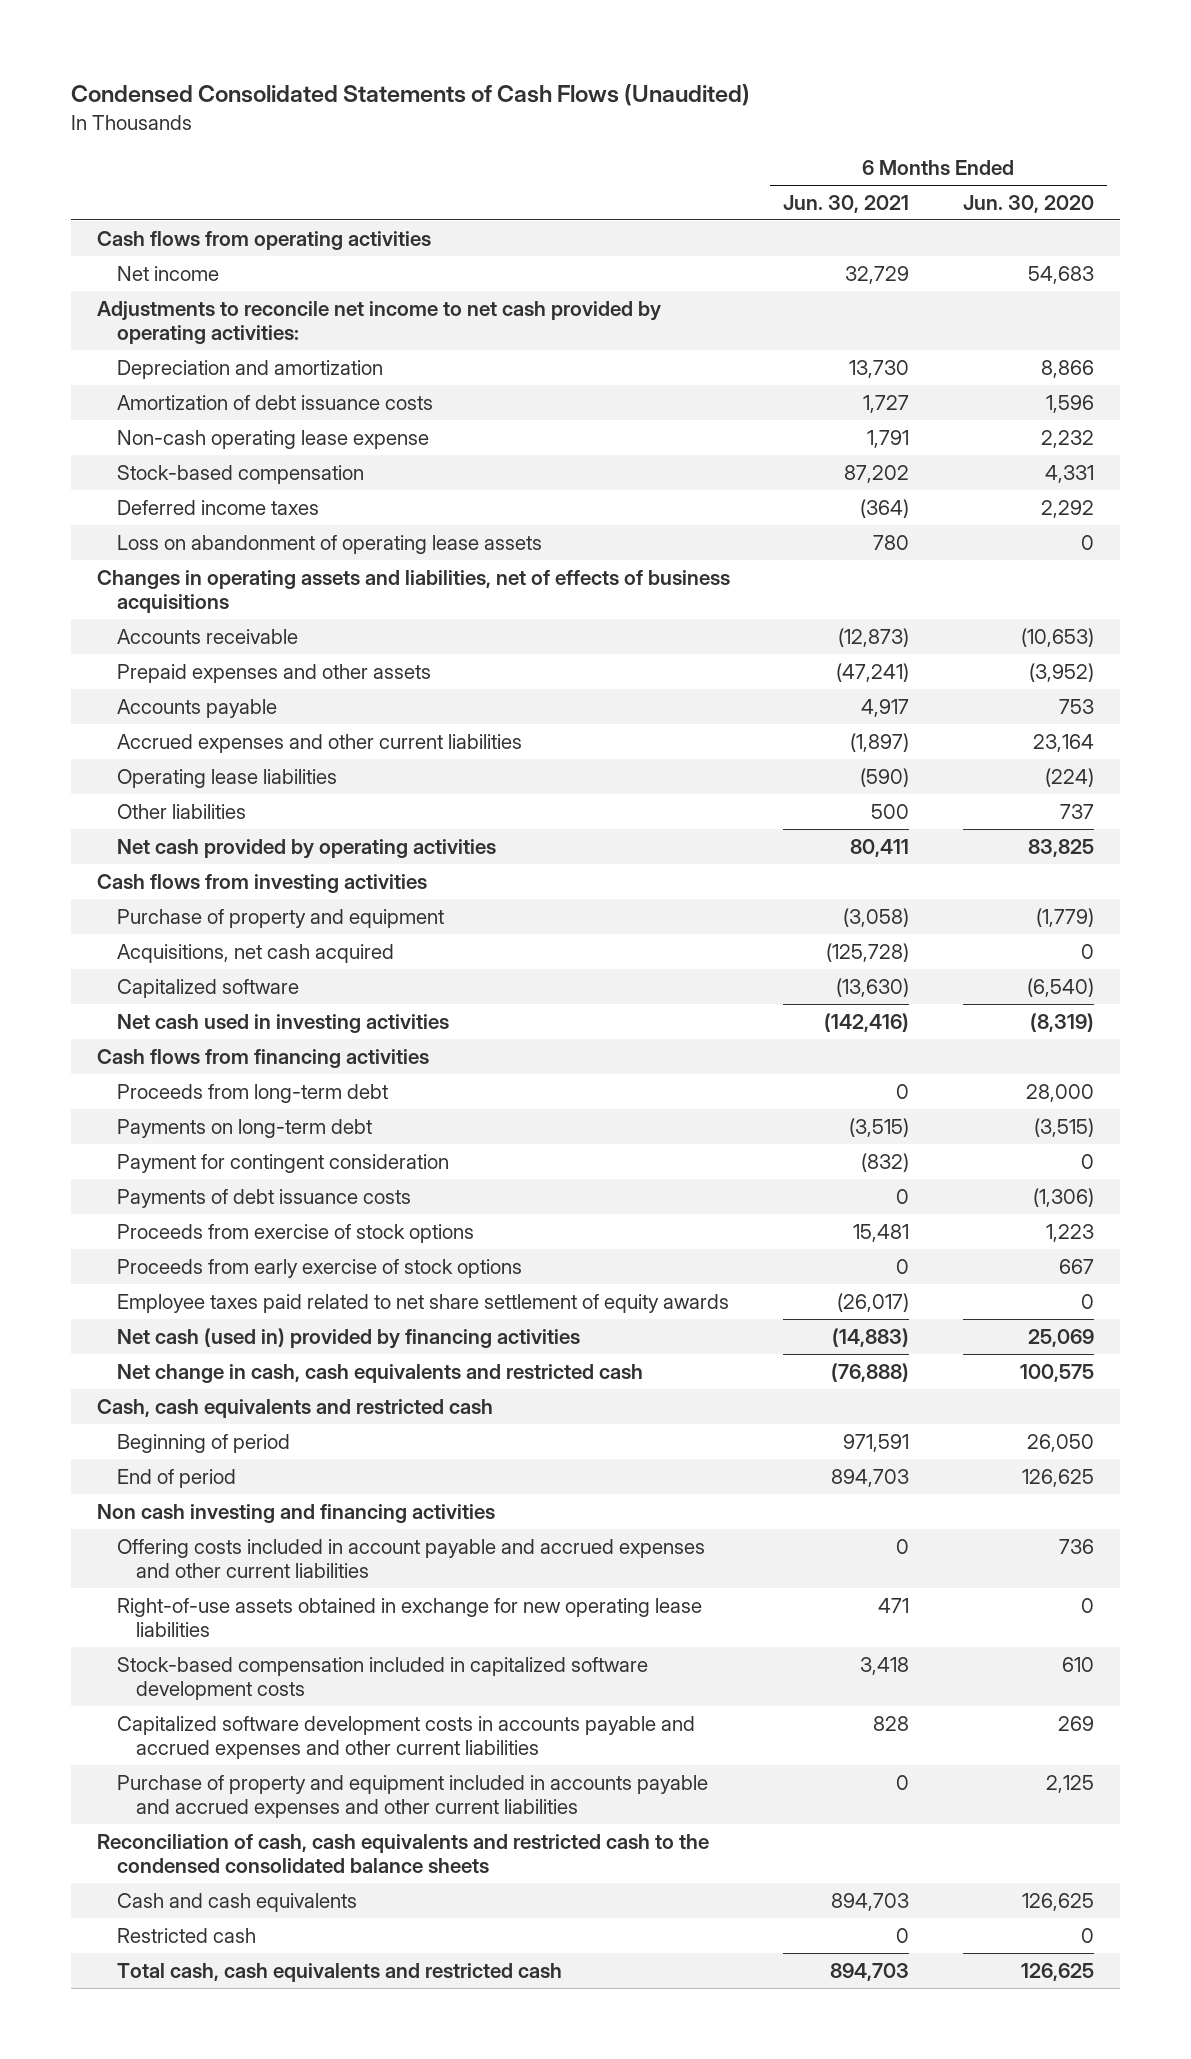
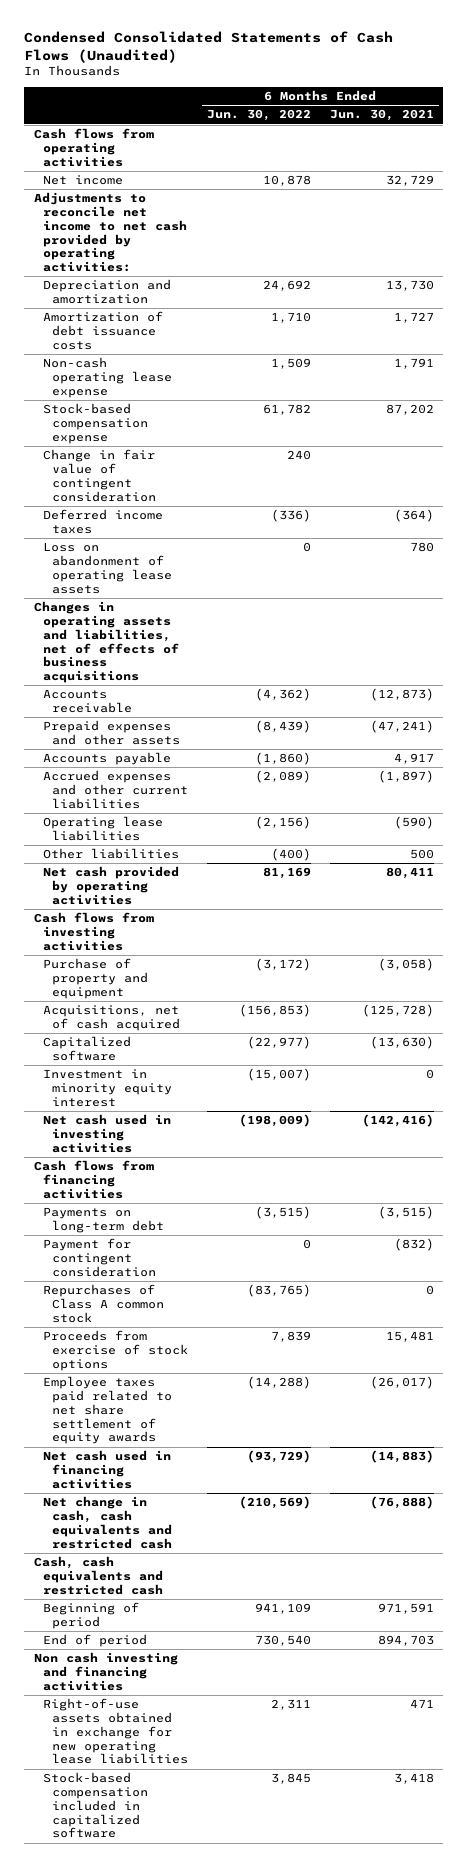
[962,194,1094,213] Jun. 30, 2020 -> none
none -> [206,109,311,122] Jun. 30, 2022
[116,464,364,484] Stock-based compensation -> [42,403,149,444] Stock-based compensation expense
none -> [42,449,157,502] Change in fair value of contingent consideration
[116,943,394,963] Acquisitions, net cash acquired -> [42,1005,181,1032] Acquisitions, net of cash acquired
none -> [42,1069,173,1107] Investment in minority equity interest
[116,1083,388,1103] Proceeds from long-term debt -> none
[116,1188,411,1208] Payments of debt issuance costs -> none
none -> [42,1284,165,1323] Repurchases of Class A common stock
[116,1258,522,1278] Proceeds from early exercise of stock options -> none
[116,1327,580,1349] Net cash (used in) provided by financing activities -> [42,1450,171,1489] Net cash used in financing activities
[116,1538,705,1578] Offering costs included in account payable and accrued expenses and other current liabilities -> none
[116,1715,695,1759] Capitalized software development costs in accounts payable and accrued expenses and other current liabilities -> none
[116,1774,708,1818] Purchase of property and equipment included in accounts payable and accrued expenses and other current liabilities -> none
[97,1833,710,1873] Reconciliation of cash, cash equivalents and restricted cash to the condensed consolidated balance sheets -> none
[116,1892,357,1912] Cash and cash equivalents -> none
[116,1927,256,1943] Restricted cash -> none
[116,1962,562,1982] Total cash, cash equivalents and restricted cash -> none
[116,1656,648,1700] Stock-based compensation included in capitalized software development costs -> [42,1772,149,1839] Stock-based compensation included in capitalized software

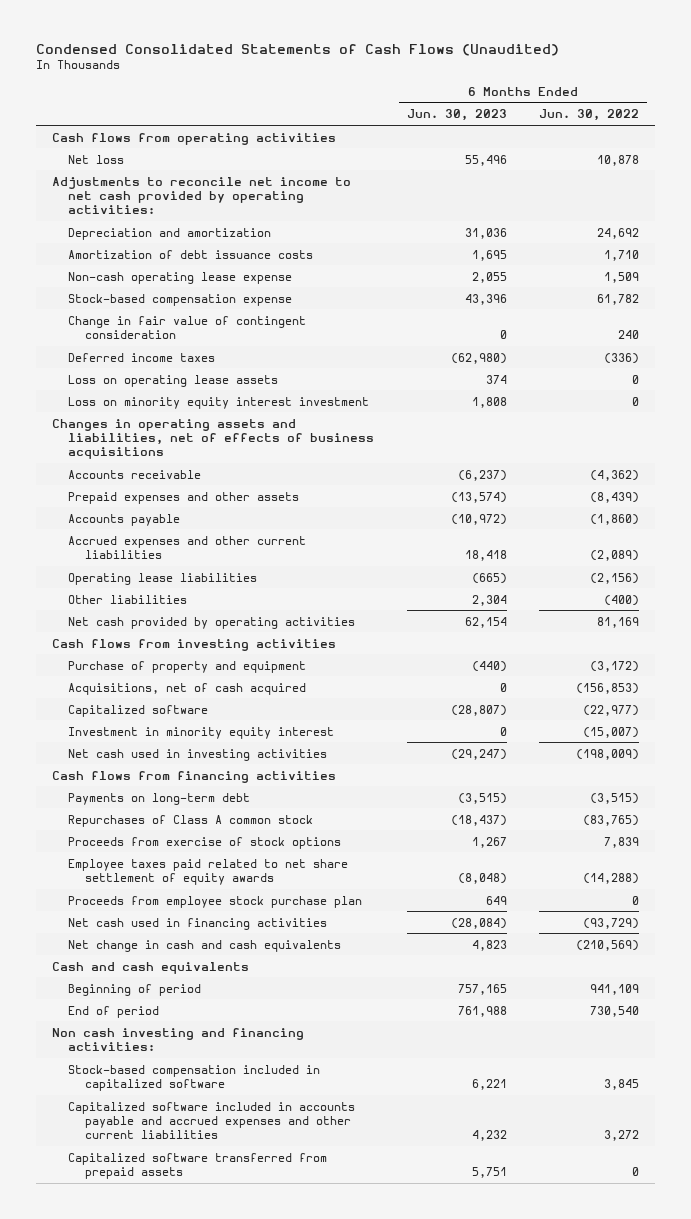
[329,109,434,122] Jun. 30, 2021 -> none
none -> [406,109,507,122] Jun. 30, 2023
[42,175,123,186] Net income -> [68,154,125,164] Net loss
[42,542,173,594] Loss on abandonment of operating lease assets -> [68,374,279,387] Loss on operating lease assets
none -> [68,396,370,409] Loss on minority equity interest investment
[42,1238,157,1277] Payment for contingent consideration -> none
none -> [68,895,363,908] Proceeds from employee stock purchase plan
[42,1496,173,1549] Net change in cash, cash equivalents and restricted cash -> [68,939,342,952] Net change in cash and cash equivalents
[33,1556,163,1595] Cash, cash equivalents and restricted cash -> [52,961,250,974] Cash and cash equivalents
[42,1698,189,1765] Right-of-use assets obtained in exchange for new operating lease liabilities -> none
[33,1652,178,1691] Non cash investing and financing activities -> [52,1027,305,1051] Non cash investing and financing activities:
none -> [68,1101,356,1139] Capitalized software included in accounts payable and accrued expenses and other current liabilities
none -> [68,1152,328,1179] Capitalized software transferred from prepaid assets

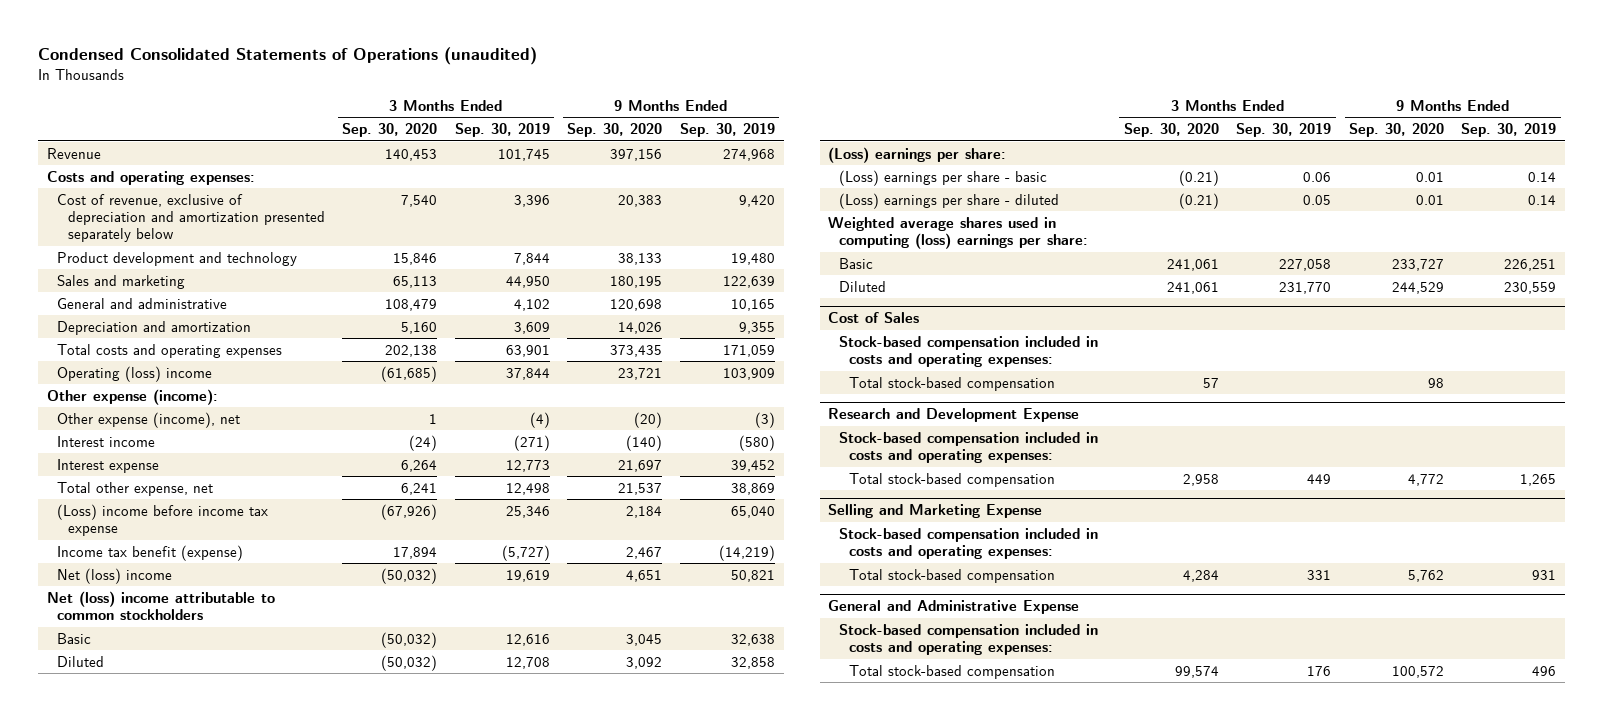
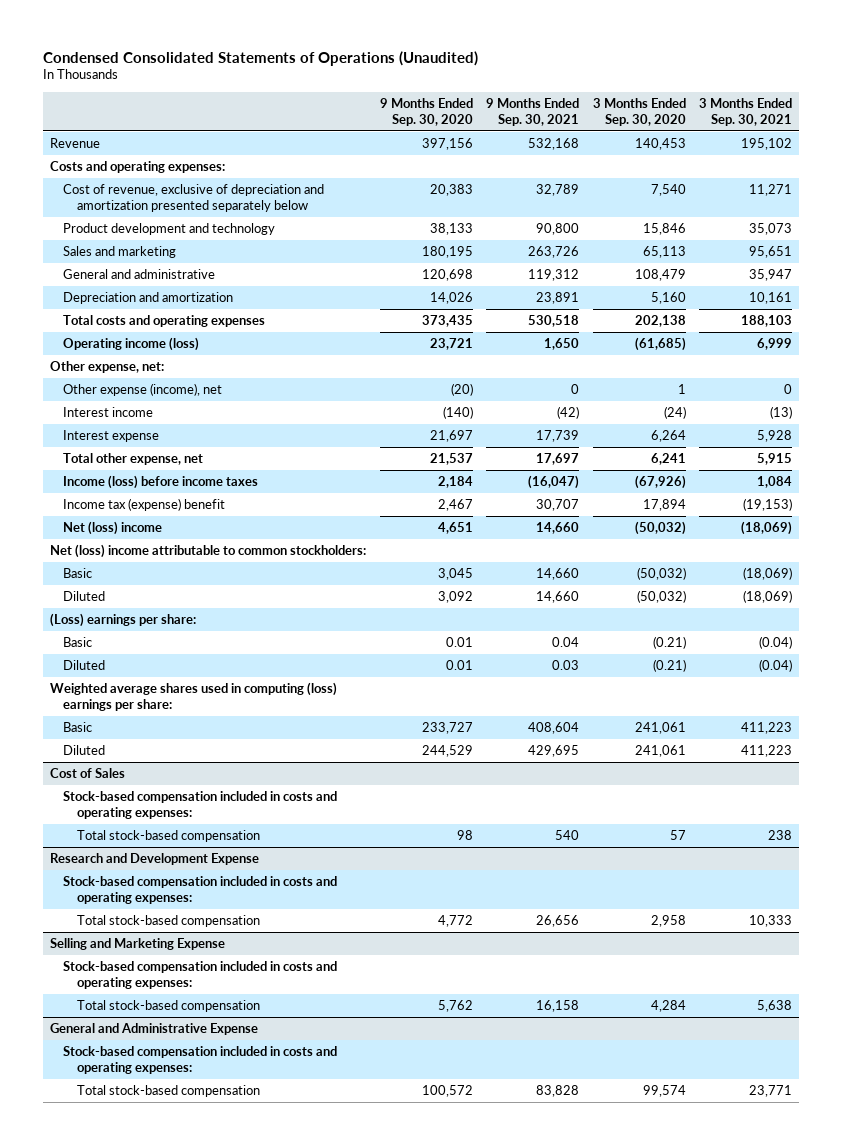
[38,47,538,66] Condensed Consolidated Statements of Operations (unaudited) -> [43,50,479,66] Condensed Consolidated Statements of Operations (Unaudited)
[454,123,550,138] Sep. 30, 2019 -> none
[680,123,776,138] Sep. 30, 2019 -> none
none -> [486,97,580,126] 9 Months Ended Sep. 30, 2021
none -> [699,97,793,126] 3 Months Ended Sep. 30, 2021
[57,365,213,382] Operating (loss) income -> [63,336,200,351] Operating income (loss)
[46,388,218,405] Other expense (income): -> [50,360,165,373] Other expense, net:
[57,503,269,536] (Loss) income before income tax expense -> [63,474,259,489] Income (loss) before income taxes
[57,544,244,561] Income tax benefit (expense) -> [63,497,226,511] Income tax (expense) benefit
[46,590,275,620] Net (loss) income attributable to common stockholders -> [50,543,367,558] Net (loss) income attributable to common stockholders:
[838,169,1047,186] (Loss) earnings per share - basic -> [63,636,93,647] Basic
[838,192,1059,209] (Loss) earnings per share - diluted -> [63,659,106,670] Diluted

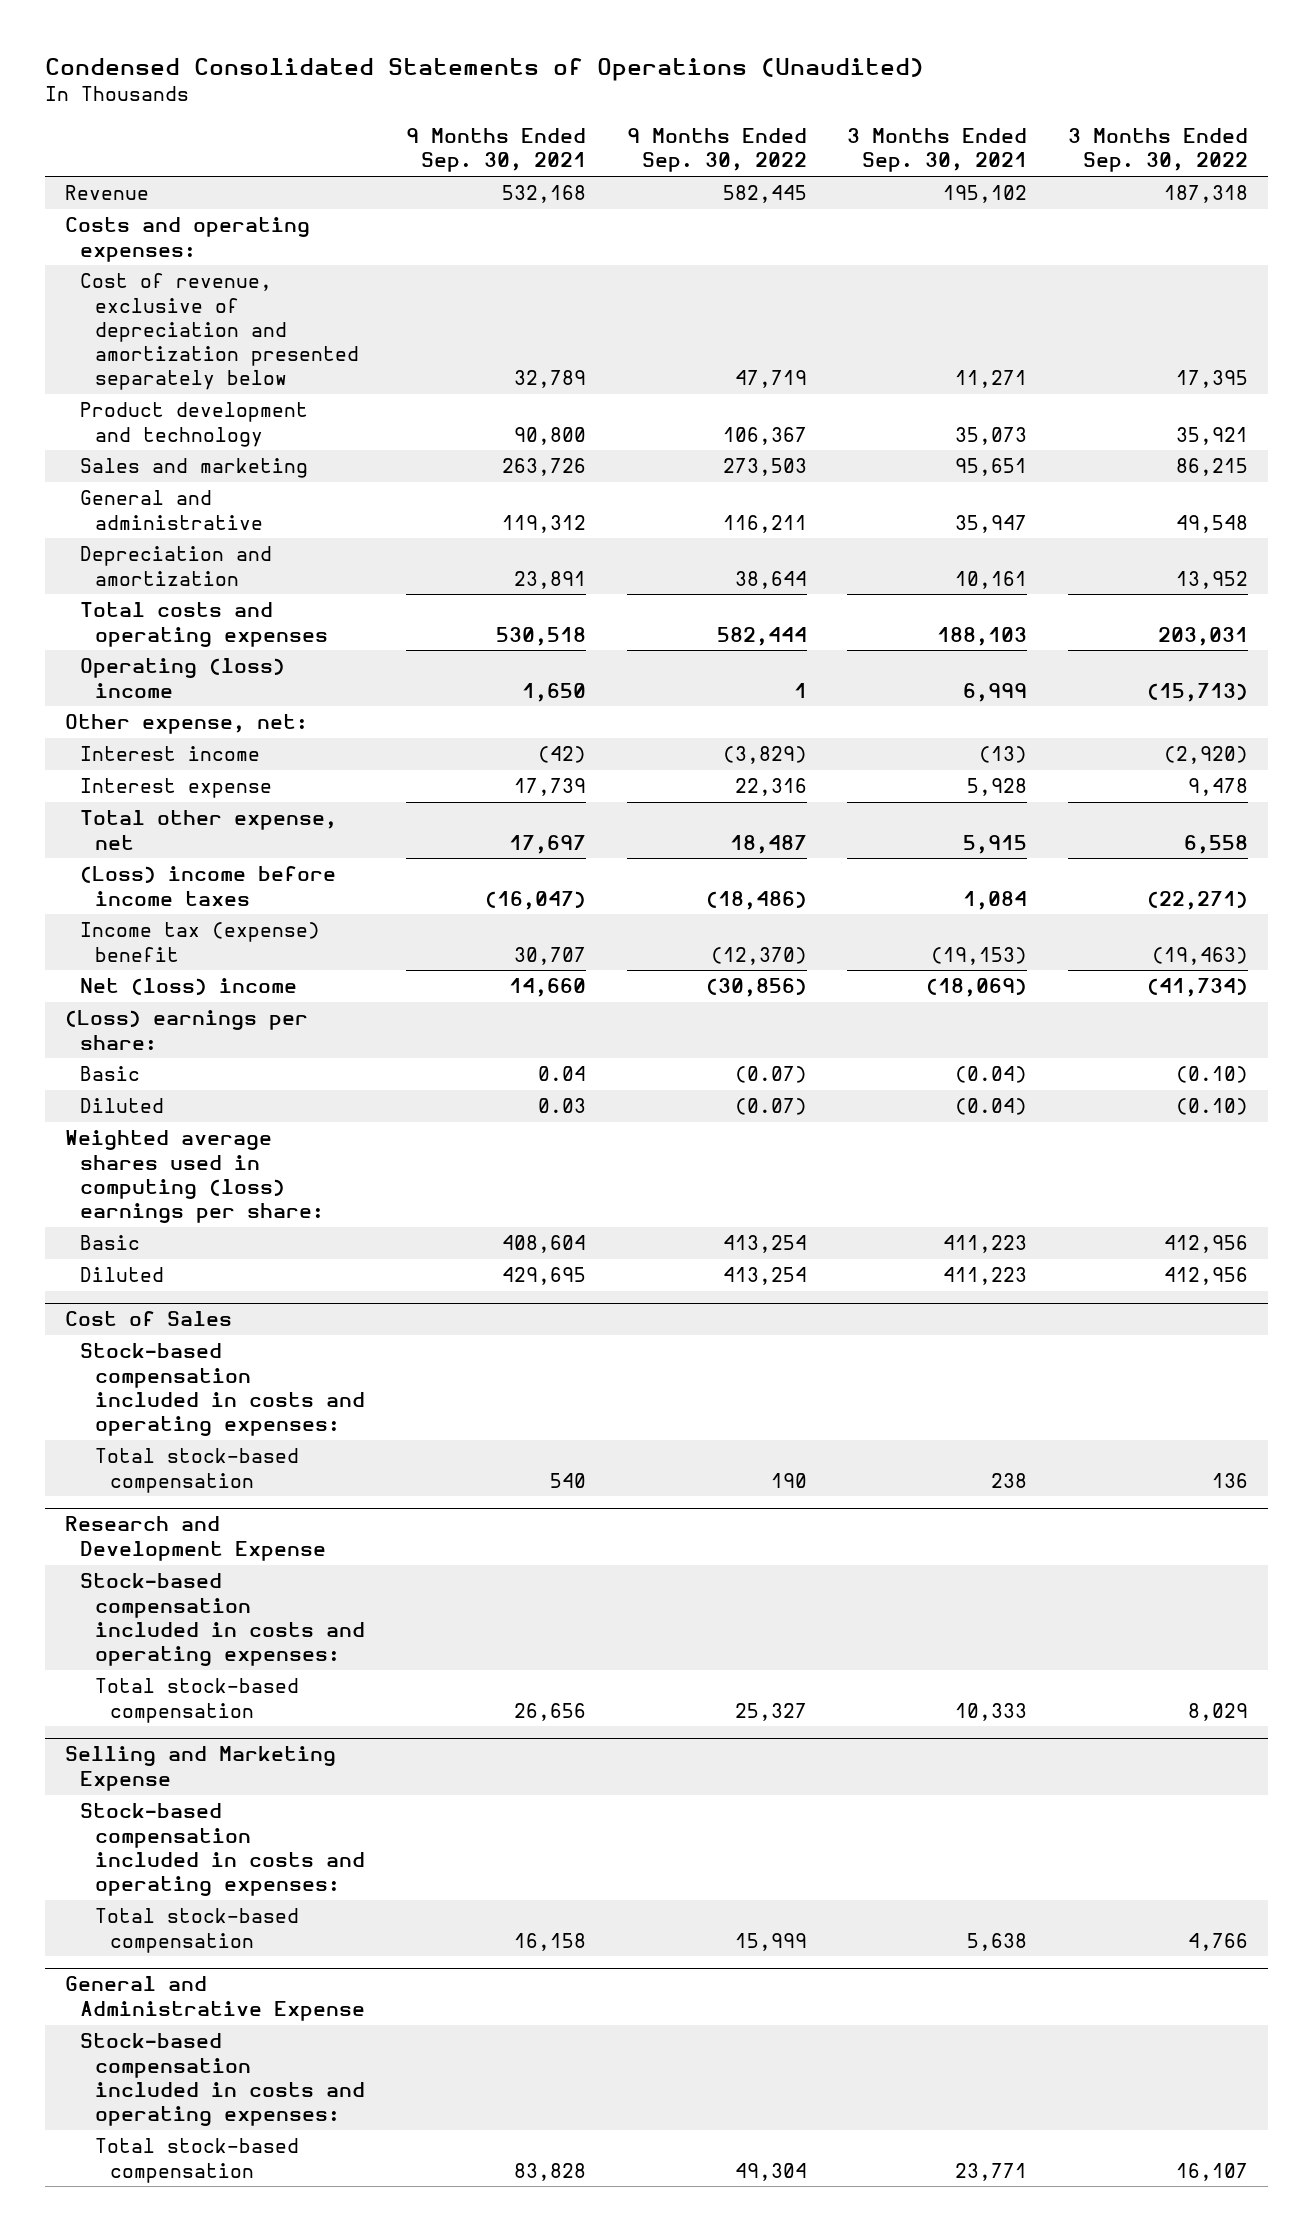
[379,97,473,126] 9 Months Ended Sep. 30, 2020 -> none
[592,97,686,126] 3 Months Ended Sep. 30, 2020 -> none
none -> [626,128,807,173] 9 Months Ended Sep. 30, 2022
none -> [1067,128,1248,173] 3 Months Ended Sep. 30, 2022
[63,336,200,351] Operating income (loss) -> [80,658,286,698] Operating (loss) income
[63,382,223,396] Other expense (income), net -> none
[63,474,259,489] Income (loss) before income taxes -> [80,866,337,906] (Loss) income before income taxes
[50,543,367,558] Net (loss) income attributable to common stockholders: -> none
[63,567,93,578] Basic -> none
[63,590,106,601] Diluted -> none

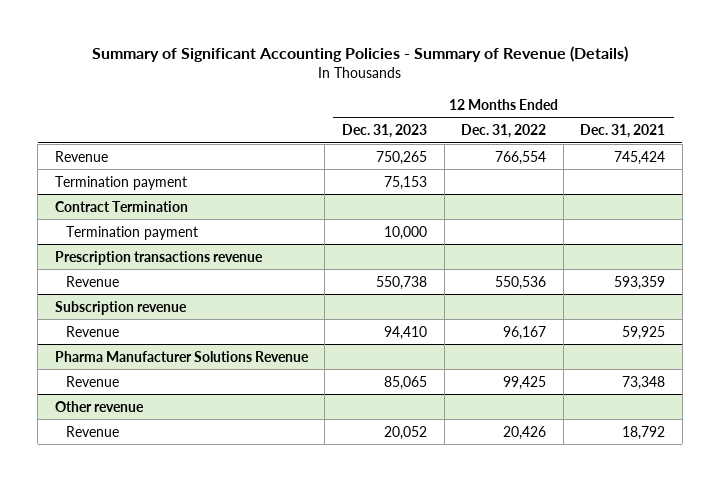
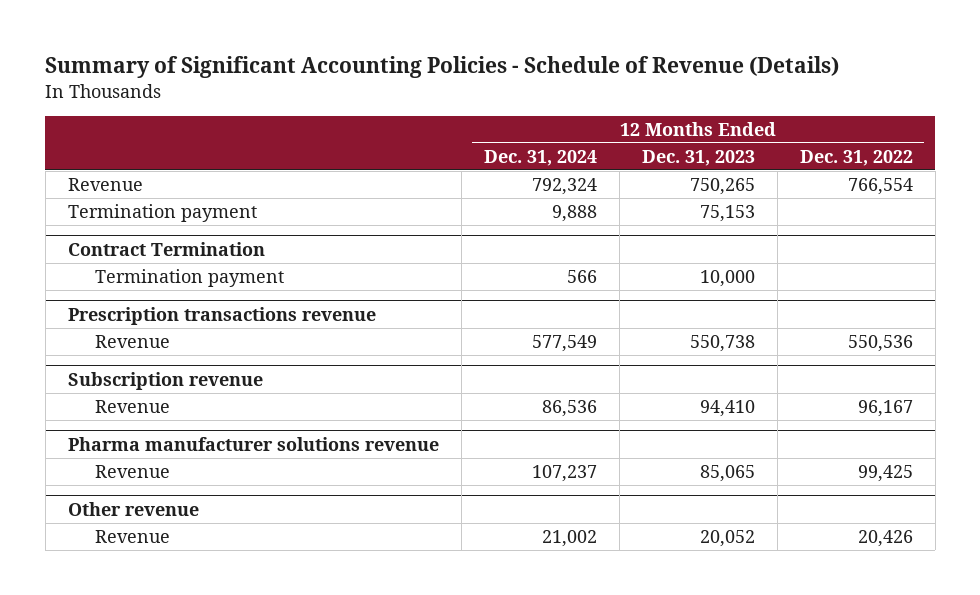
[92,46,629,63] Summary of Significant Accounting Policies - Summary of Revenue (Details) -> [45,56,840,79] Summary of Significant Accounting Policies - Schedule of Revenue (Details)
[580,123,666,138] Dec. 31, 2021 -> none
none -> [483,149,597,166] Dec. 31, 2024
[54,350,309,362] Pharma Manufacturer Solutions Revenue -> [67,436,439,451] Pharma manufacturer solutions revenue

